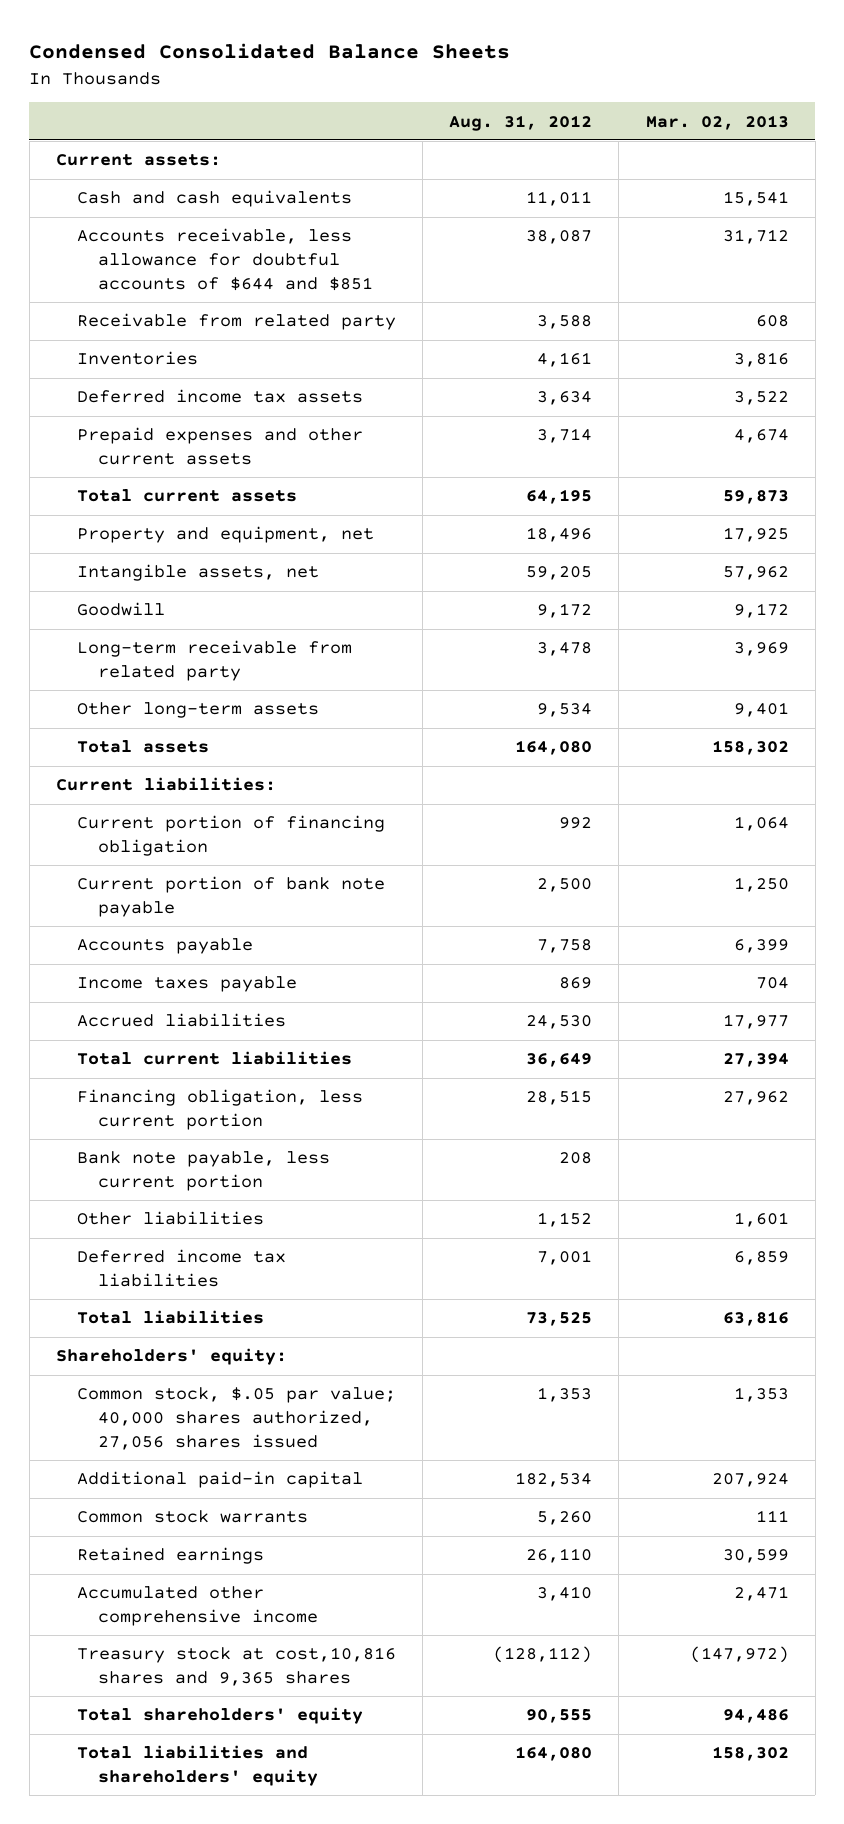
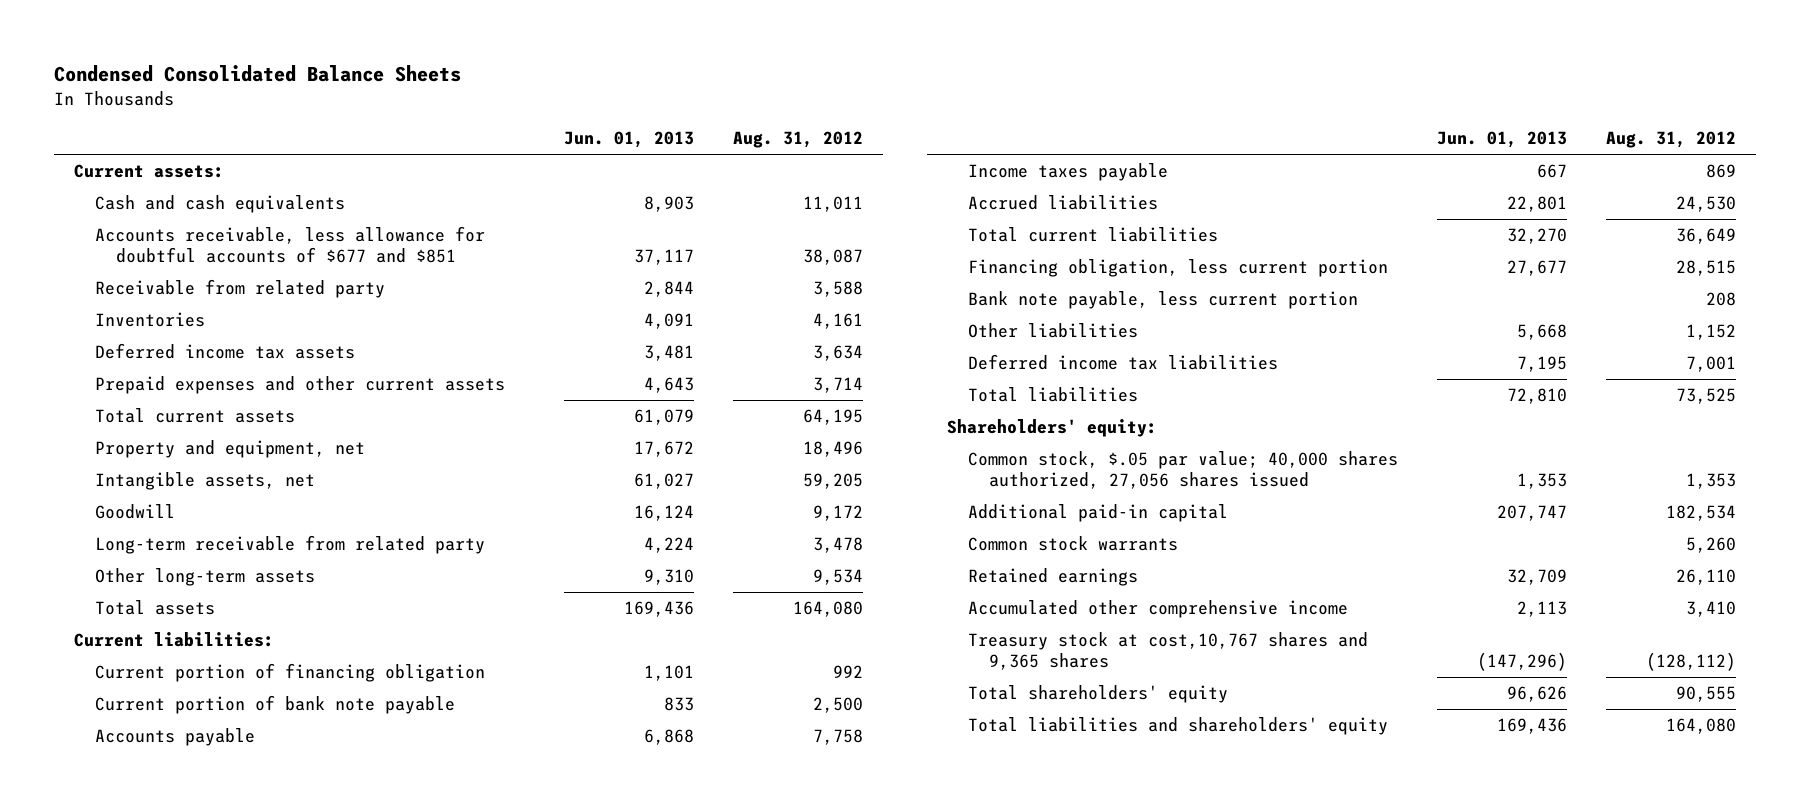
[645,114,789,130] Mar. 02, 2013 -> none
none -> [564,131,695,149] Jun. 01, 2013
[76,228,373,291] Accounts receivable, less allowance for doubtful accounts of $644 and $851 -> [94,226,485,264] Accounts receivable, less allowance for doubtful accounts of $677 and $851
[76,1647,396,1687] Treasury stock at cost,10,816 shares and 9,365 shares -> [967,632,1368,671] Treasury stock at cost,10,767 shares and 9,365 shares

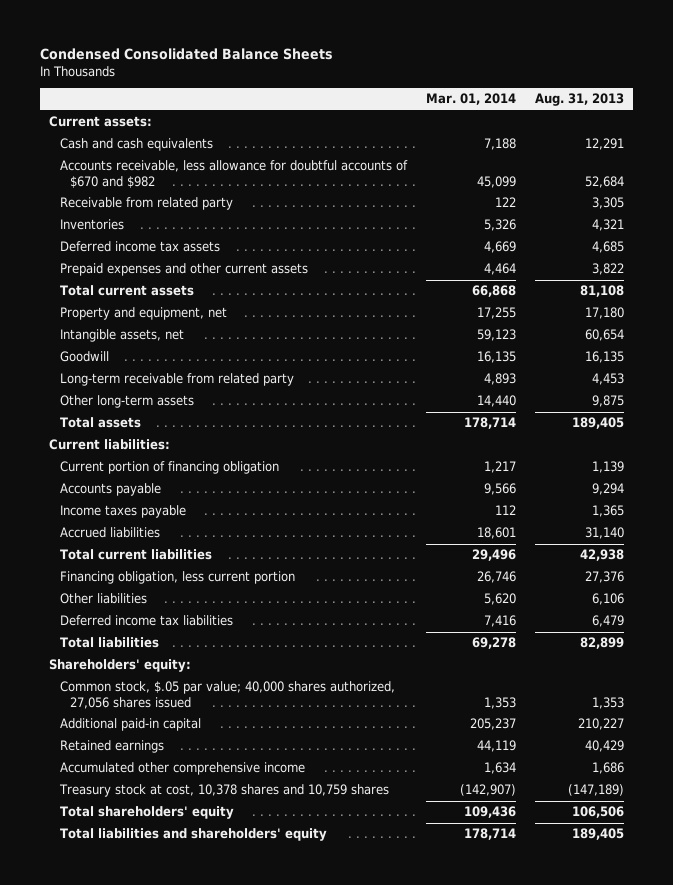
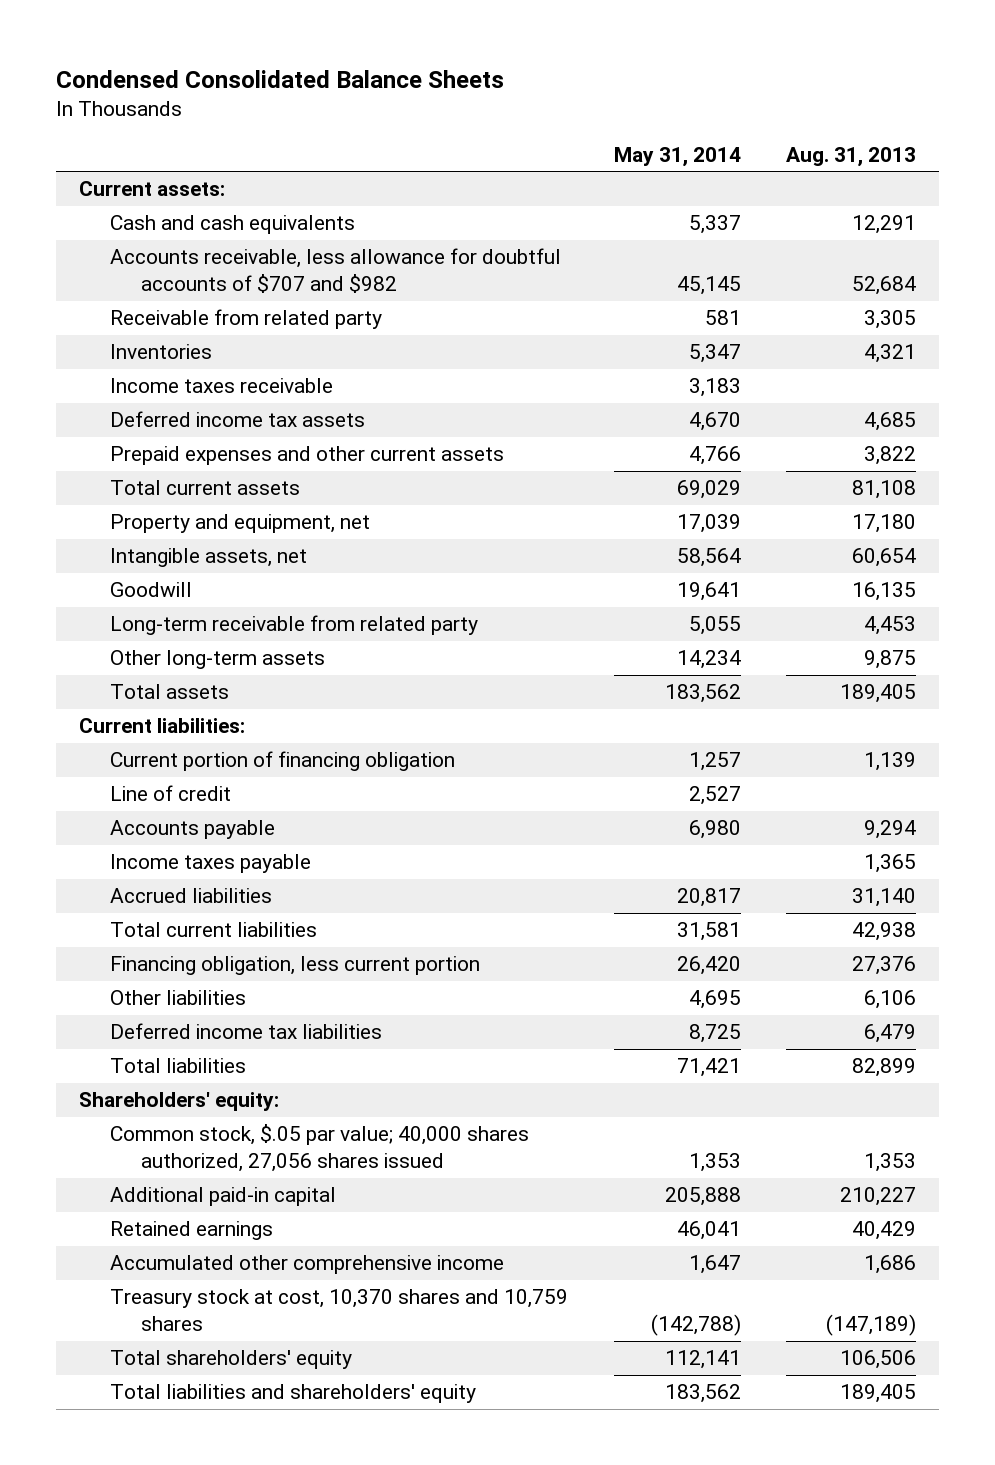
[425,93,516,106] Mar. 01, 2014 -> none
none -> [613,146,741,167] May 31, 2014
[59,160,408,188] Accounts receivable, less allowance for doubtful accounts of $670 and $982 -> [110,248,562,294] Accounts receivable, less allowance for doubtful accounts of $707 and $982
none -> [110,378,334,394] Income taxes receivable
none -> [110,785,232,802] Line of credit
[58,784,389,798] Treasury stock at cost, 10,378 shares and 10,759 shares -> [110,1289,569,1332] Treasury stock at cost, 10,370 shares and 10,759 shares

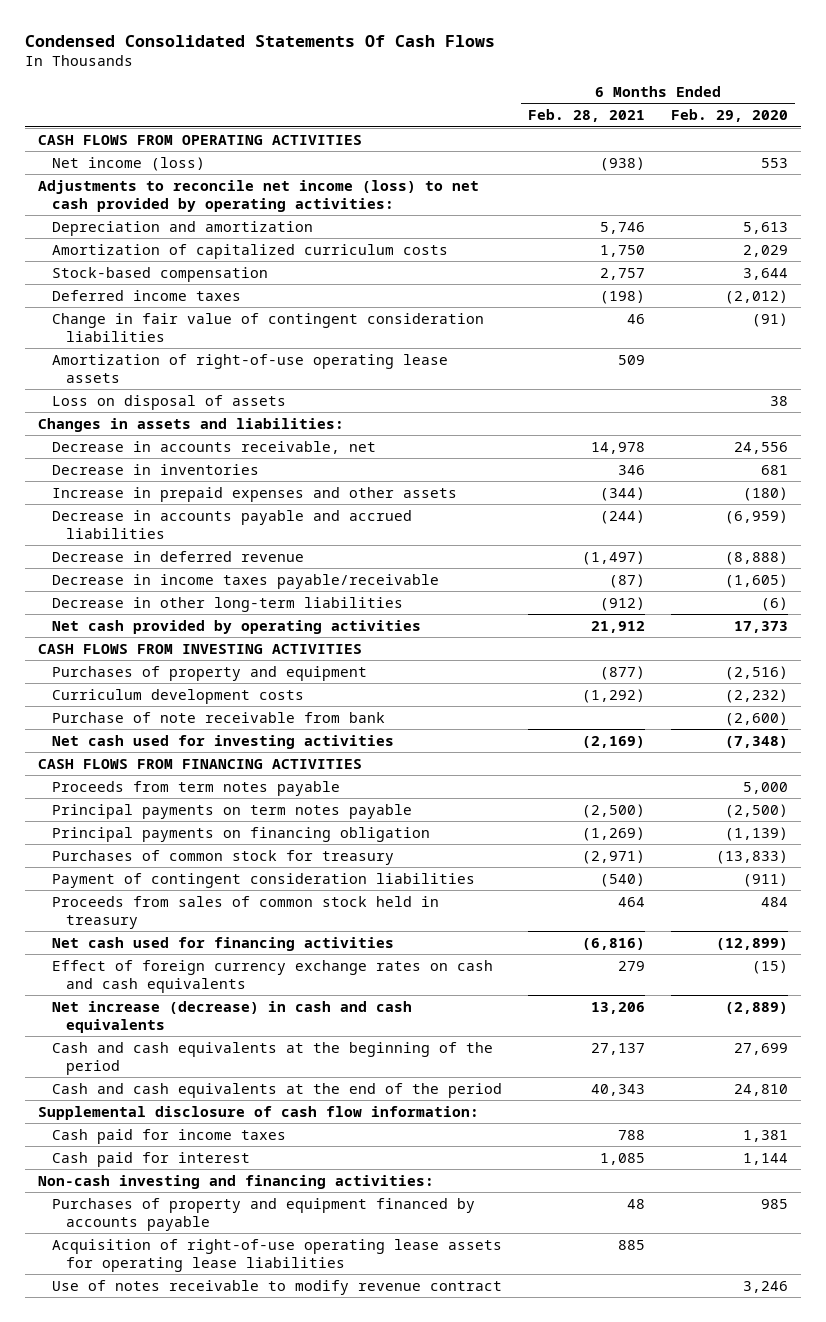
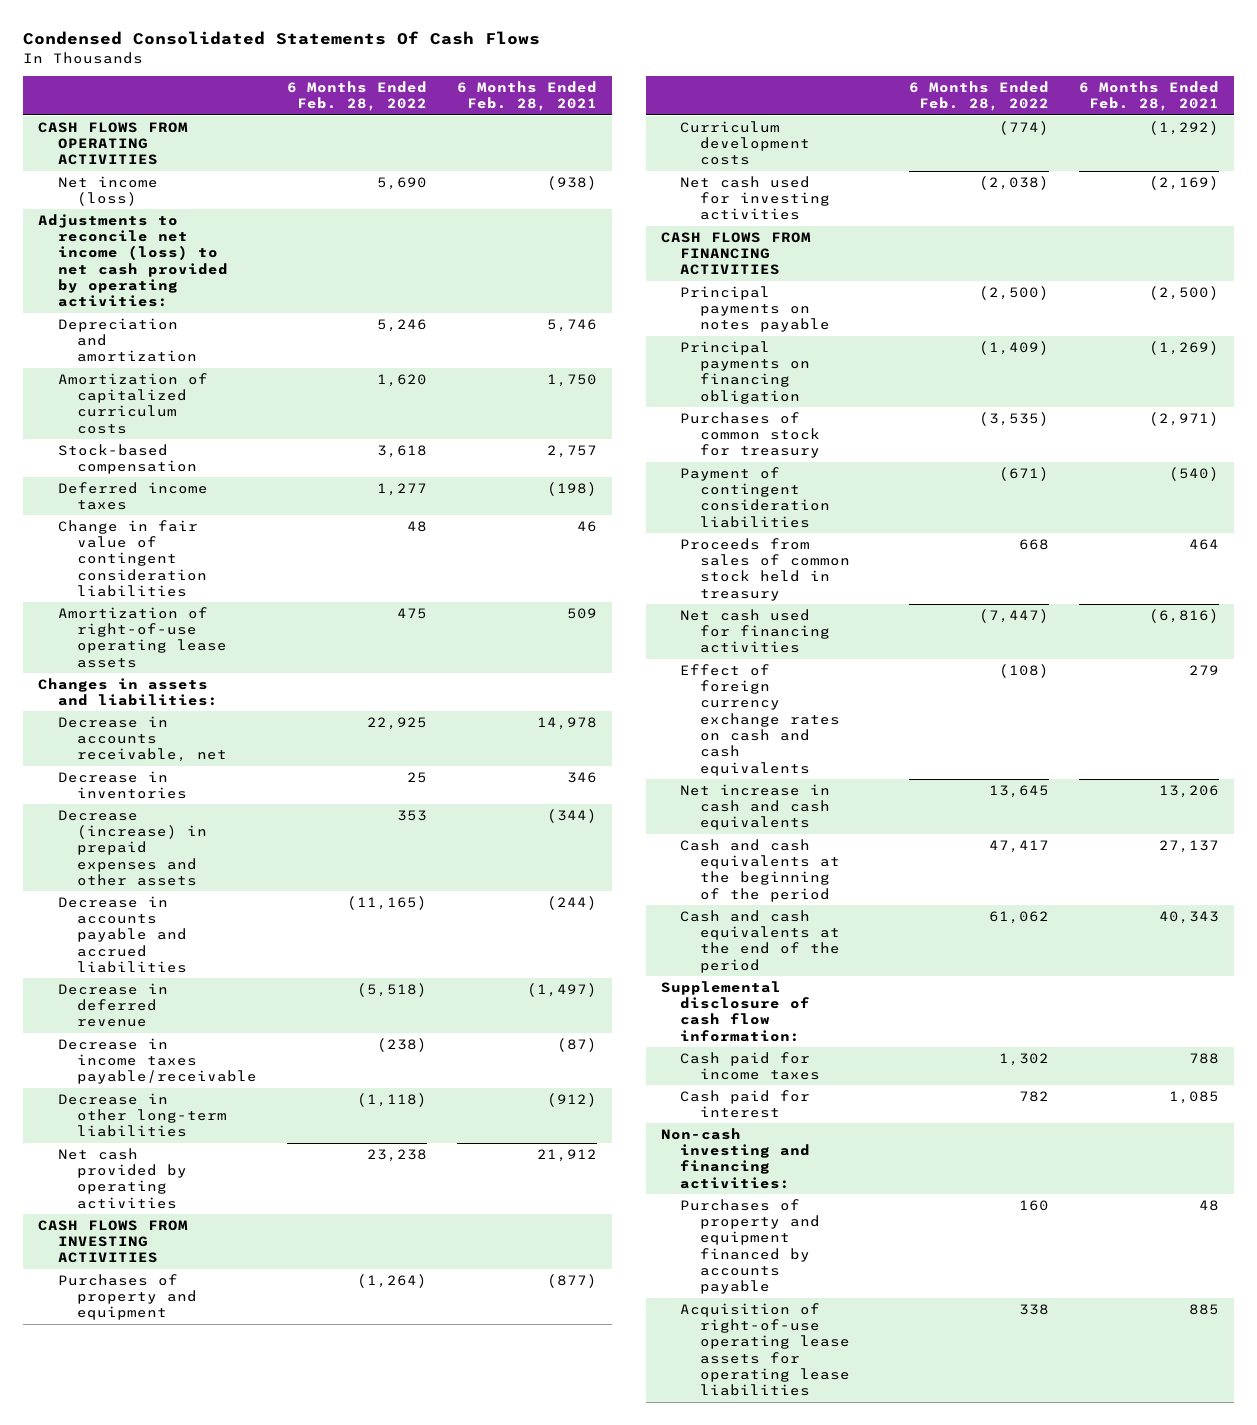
[671,109,789,123] Feb. 29, 2020 -> none
none -> [286,81,427,112] 6 Months Ended Feb. 28, 2022
[51,394,286,410] Loss on disposal of assets -> none
[51,486,457,502] Increase in prepaid expenses and other assets -> [57,809,208,887] Decrease (increase) in prepaid expenses and other assets
[51,711,385,723] Purchase of note receivable from bank -> none
[51,780,340,796] Proceeds from term notes payable -> none
[51,803,412,819] Principal payments on term notes payable -> [680,285,830,333] Principal payments on notes payable
[51,1000,412,1033] Net increase (decrease) in cash and cash equivalents -> [680,783,831,831] Net increase in cash and cash equivalents
[51,1279,502,1295] Use of notes receivable to modify revenue contract -> none

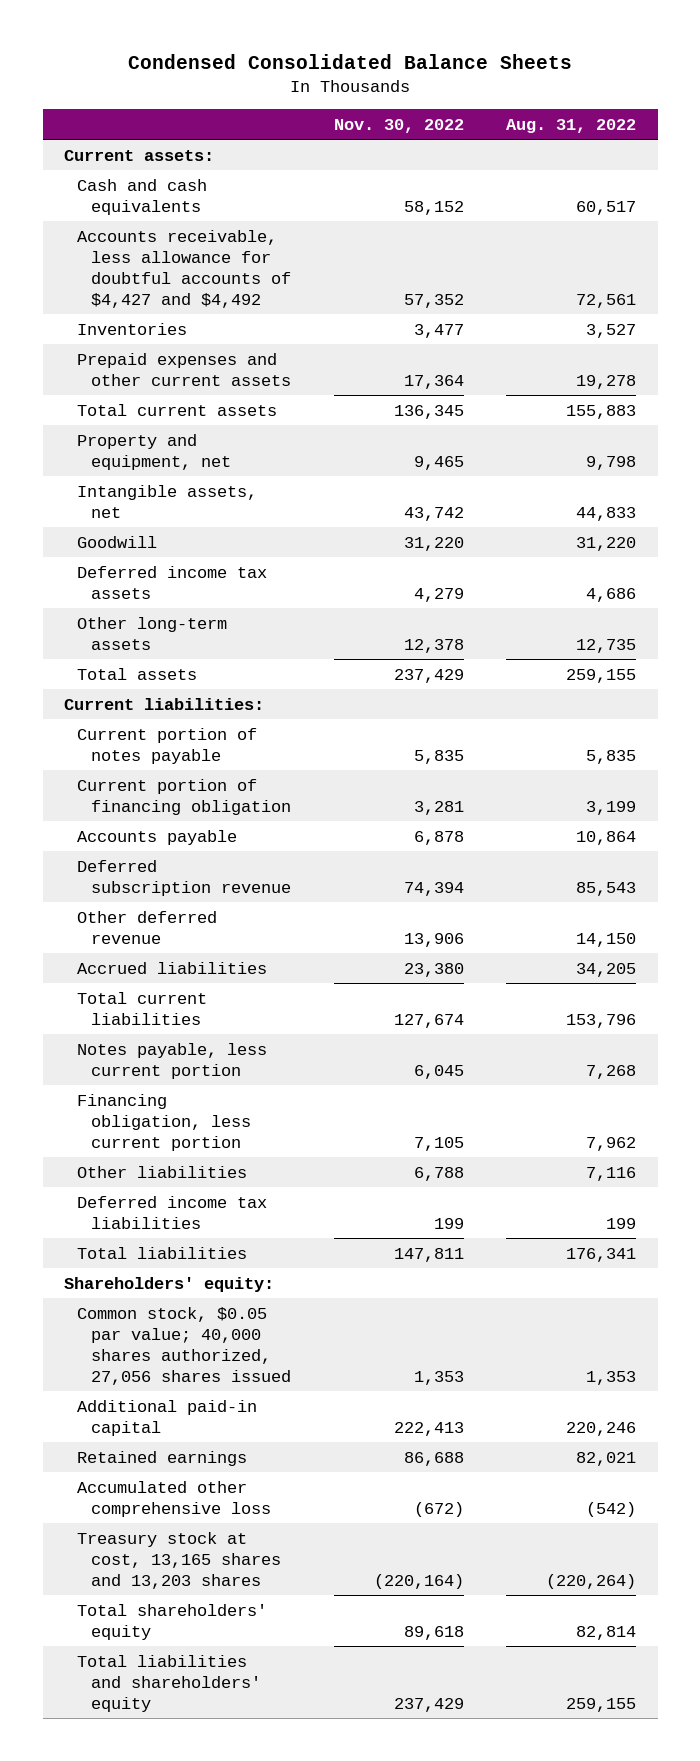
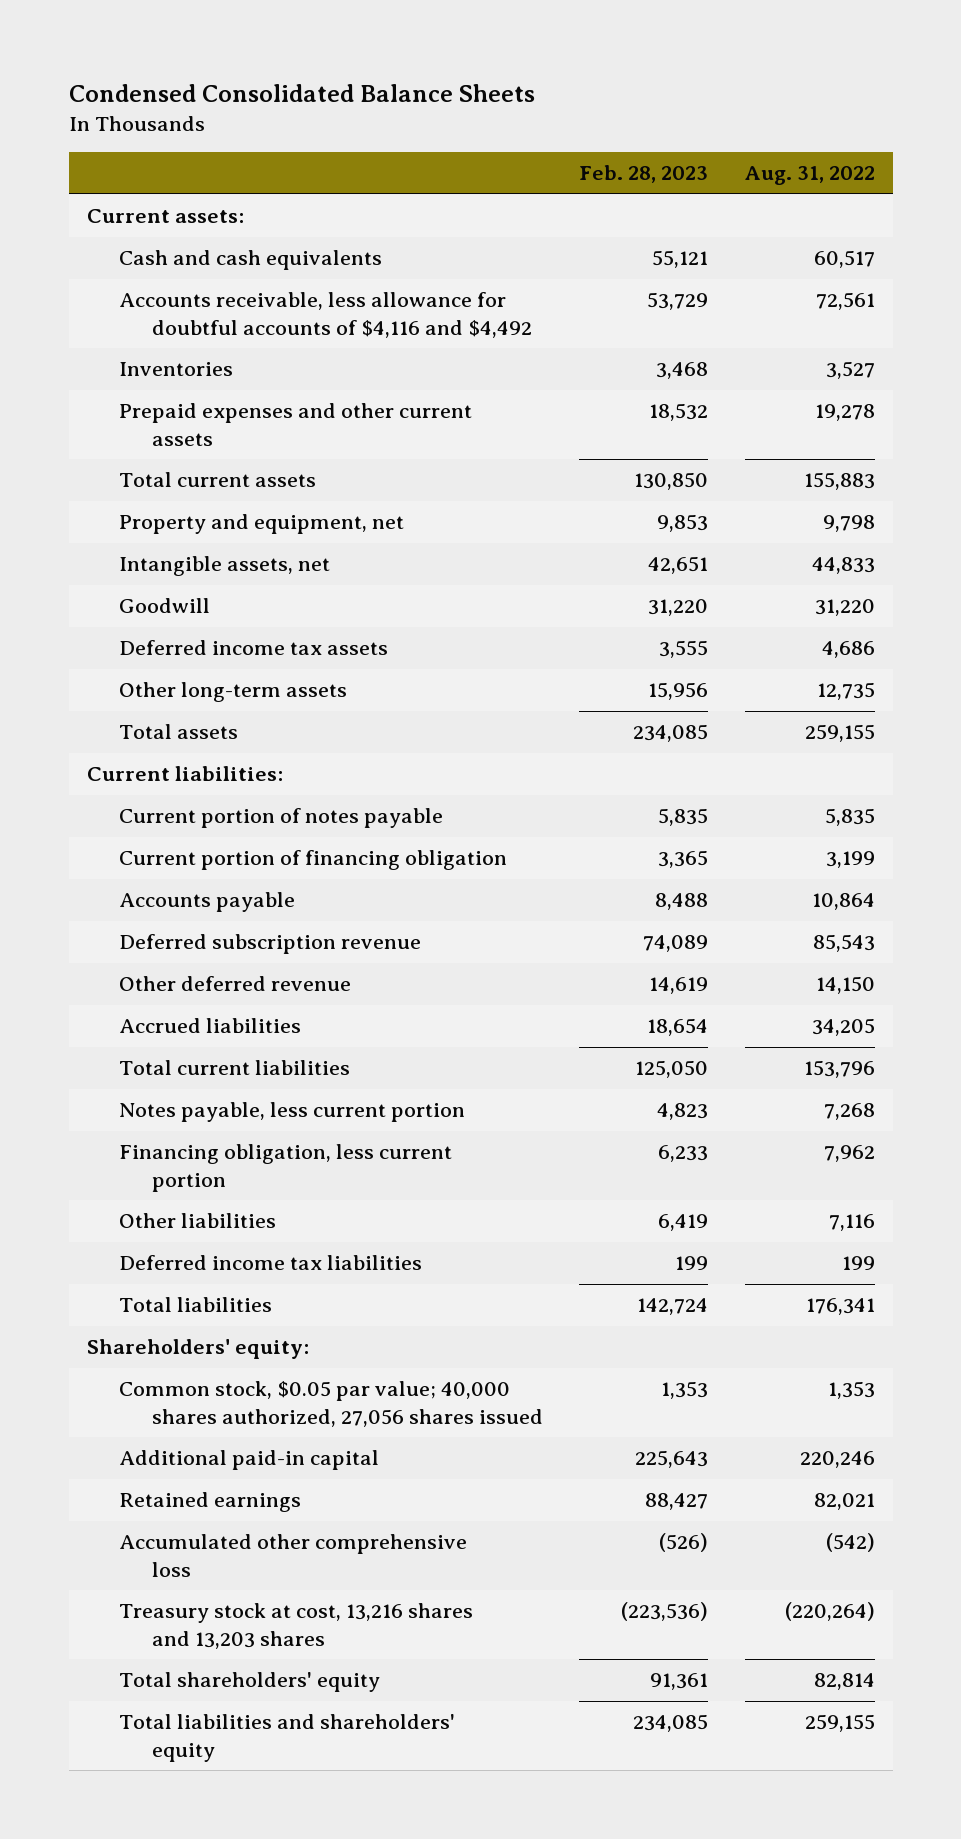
[333,119,464,134] Nov. 30, 2022 -> none
none -> [579,165,709,184] Feb. 28, 2023
[77,229,291,308] Accounts receivable, less allowance for doubtful accounts of $4,427 and $4,492 -> [119,292,532,338] Accounts receivable, less allowance for doubtful accounts of $4,116 and $4,492
[77,1531,281,1589] Treasury stock at cost, 13,165 shares and 13,203 shares -> [119,1603,474,1649] Treasury stock at cost, 13,216 shares and 13,203 shares

